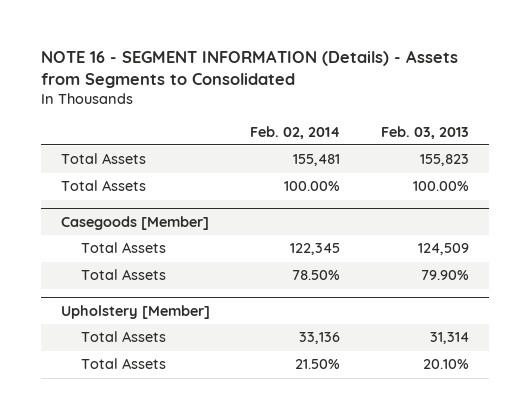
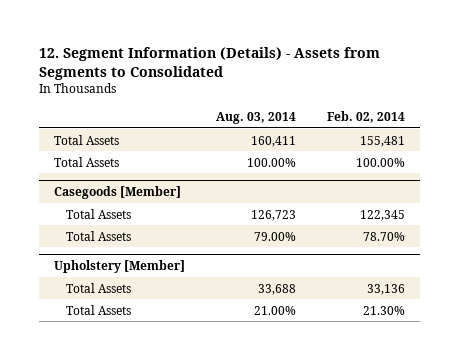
[40,49,458,88] NOTE 16 - SEGMENT INFORMATION (Details) - Assets from Segments to Consolidated -> [38,46,380,80] 12. Segment Information (Details) - Assets from Segments to Consolidated
[380,125,469,139] Feb. 03, 2013 -> none
none -> [215,112,296,125] Aug. 03, 2014
[292,270,341,281] 78.50% -> [362,231,405,241] 78.70%
[295,359,341,370] 21.50% -> [362,305,405,315] 21.30%

